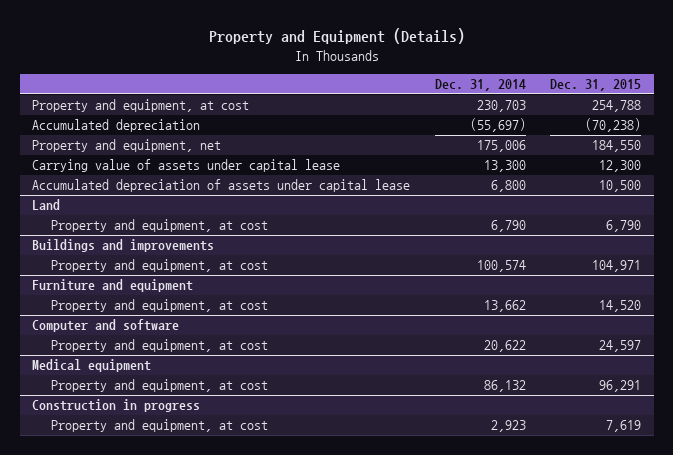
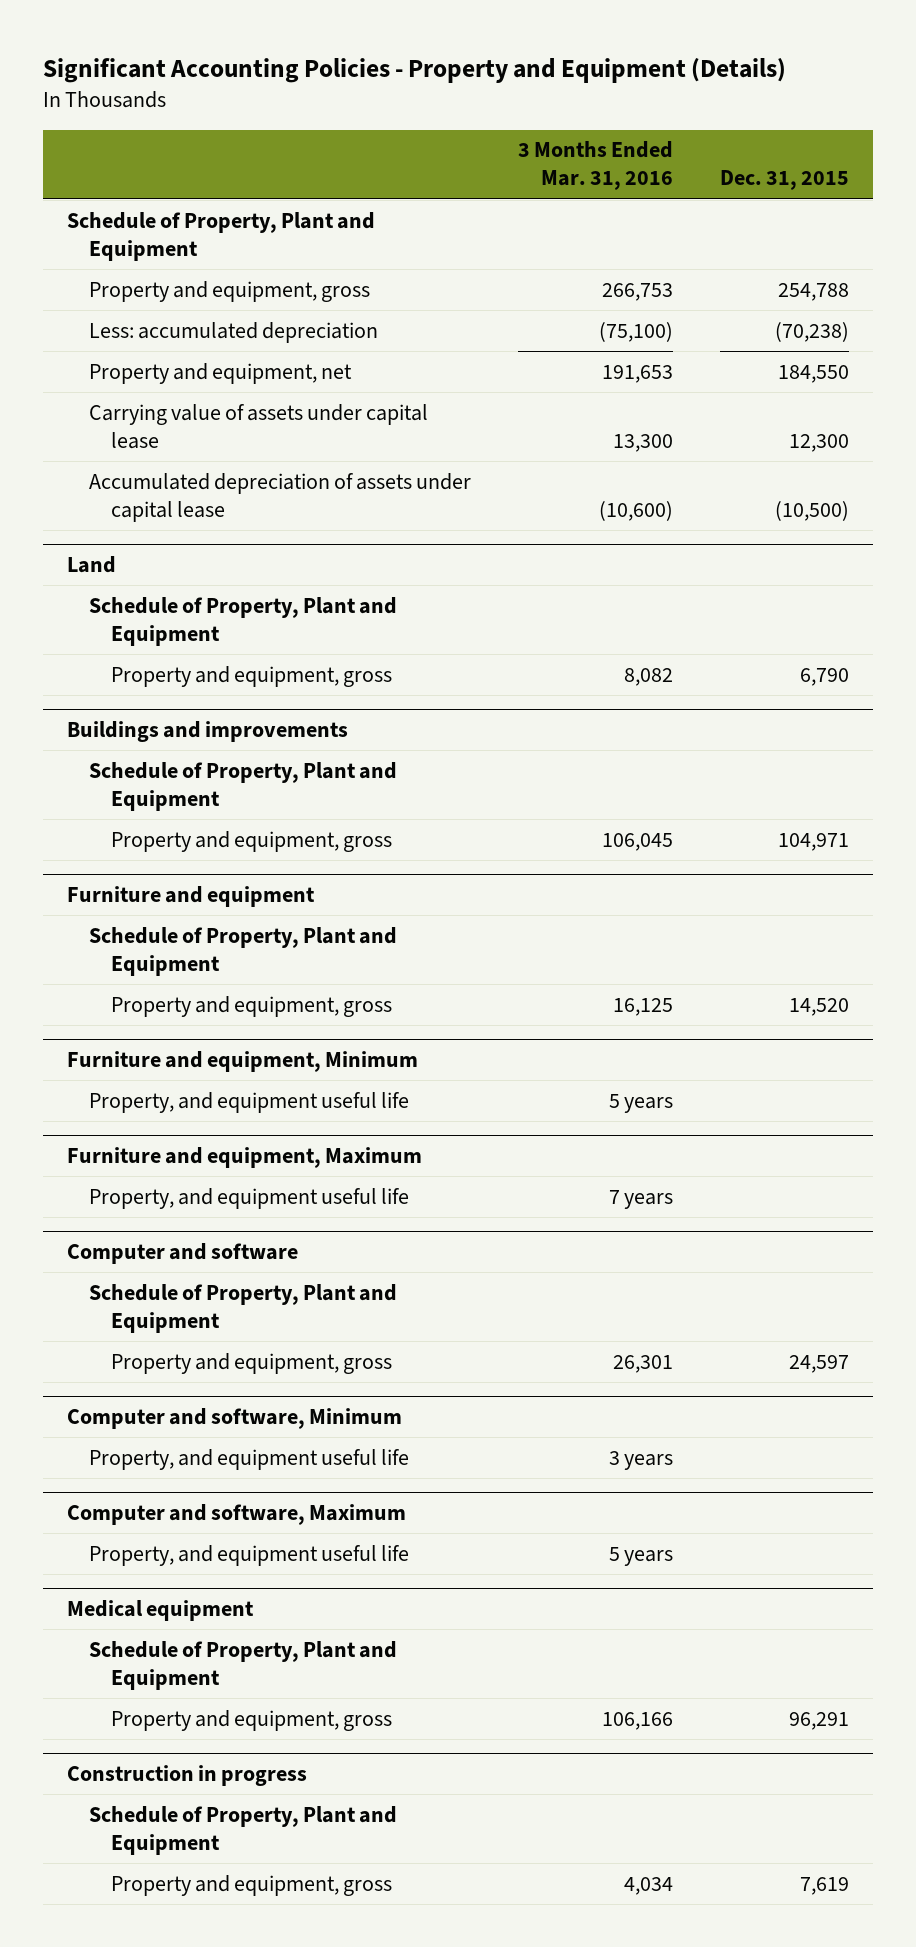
[208,28,465,45] Property and Equipment (Details) -> [42,58,786,84] Significant Accounting Policies - Property and Equipment (Details)
[434,79,526,92] Dec. 31, 2014 -> none
none -> [517,141,673,191] 3 Months Ended Mar. 31, 2016
none -> [66,211,375,261] Schedule of Property, Plant and Equipment
[31,99,249,113] Property and equipment, at cost -> [88,280,370,302] Property and equipment, gross
[31,119,200,133] Accumulated depreciation -> [88,321,378,343] Less: accumulated depreciation
[599,180,642,193] 10,500 -> [775,500,850,521] (10,500)
none -> [88,596,397,646] Schedule of Property, Plant and Equipment
[50,219,268,233] Property and equipment, at cost -> [110,665,392,687] Property and equipment, gross
none -> [88,761,397,811] Schedule of Property, Plant and Equipment
[50,259,268,273] Property and equipment, at cost -> [110,830,392,852] Property and equipment, gross
none -> [88,926,397,976] Schedule of Property, Plant and Equipment
[50,299,268,313] Property and equipment, at cost -> [110,995,392,1017] Property and equipment, gross
none -> [66,1050,418,1072] Furniture and equipment, Minimum
none -> [88,1091,409,1113] Property, and equipment useful life
none -> [66,1146,422,1168] Furniture and equipment, Maximum
none -> [88,1187,409,1209] Property, and equipment useful life
none -> [88,1283,397,1333] Schedule of Property, Plant and Equipment
[50,339,268,353] Property and equipment, at cost -> [110,1352,392,1374] Property and equipment, gross
none -> [66,1407,402,1429] Computer and software, Minimum
none -> [88,1448,409,1470] Property, and equipment useful life
none -> [66,1503,406,1525] Computer and software, Maximum
none -> [88,1544,409,1566] Property, and equipment useful life
none -> [88,1640,397,1690] Schedule of Property, Plant and Equipment
[50,379,268,393] Property and equipment, at cost -> [110,1709,392,1731] Property and equipment, gross
none -> [88,1805,397,1855] Schedule of Property, Plant and Equipment
[50,419,268,433] Property and equipment, at cost -> [110,1874,392,1896] Property and equipment, gross

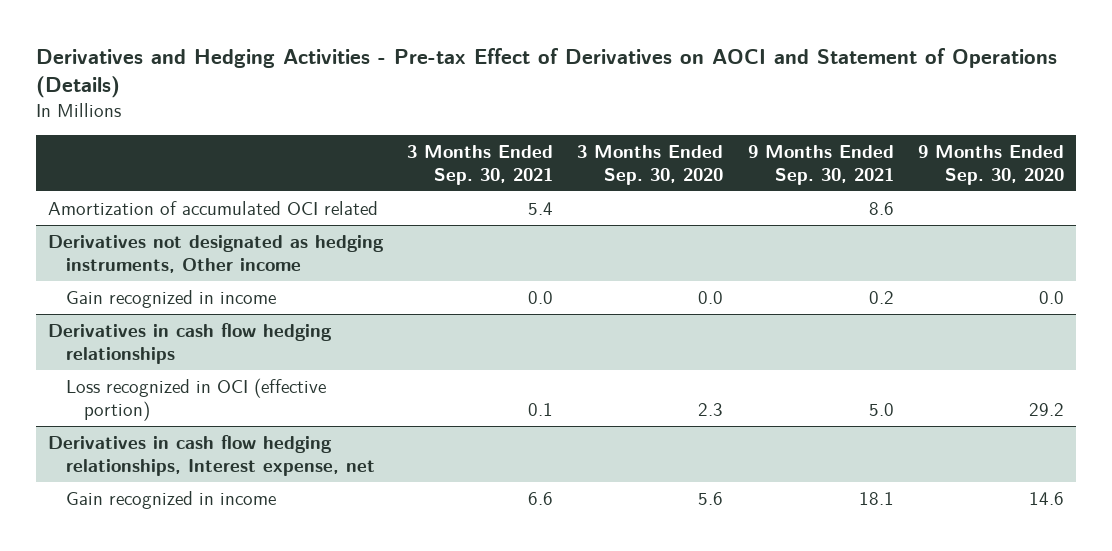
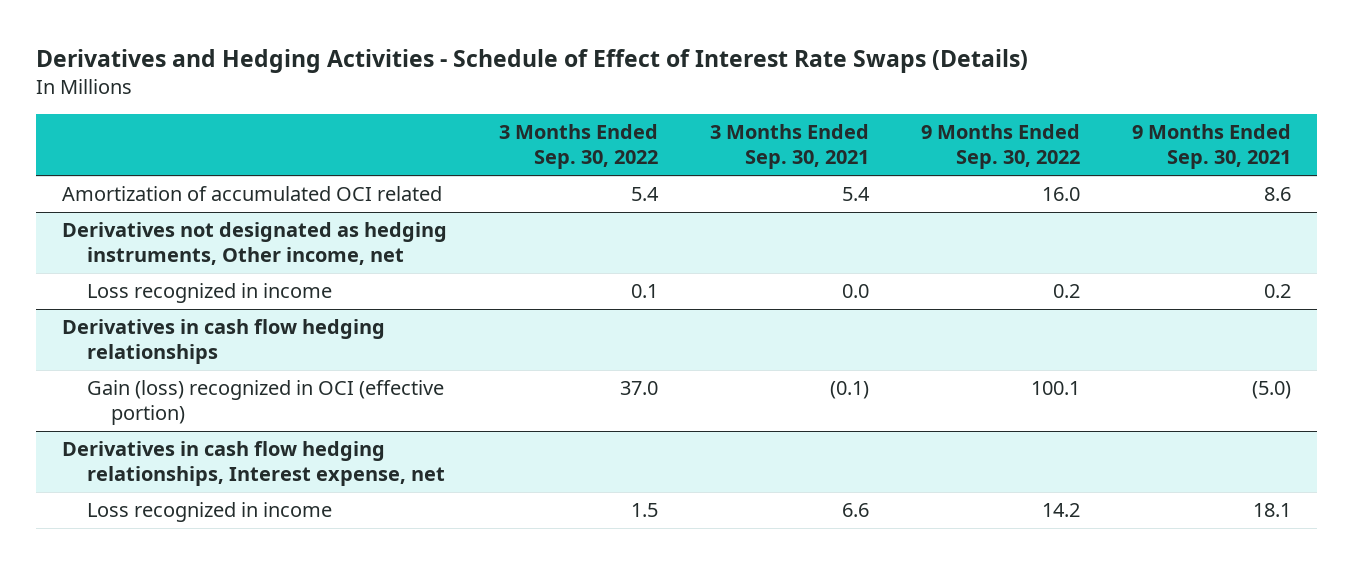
[35,47,1057,99] Derivatives and Hedging Activities - Pre-tax Effect of Derivatives on AOCI and Statement of Operations (Details) -> [36,49,1029,74] Derivatives and Hedging Activities - Schedule of Effect of Interest Rate Swaps (Details)
[577,145,724,186] 3 Months Ended Sep. 30, 2020 -> none
[917,145,1064,186] 9 Months Ended Sep. 30, 2020 -> none
none -> [499,124,659,170] 3 Months Ended Sep. 30, 2022
none -> [921,124,1081,170] 9 Months Ended Sep. 30, 2022
[47,234,384,273] Derivatives not designated as hedging instruments, Other income -> [62,222,448,266] Derivatives not designated as hedging instruments, Other income, net
[66,289,277,308] Gain recognized in income -> [86,283,332,304] Loss recognized in income
[66,377,327,421] Loss recognized in OCI (effective portion) -> [86,380,444,426] Gain (loss) recognized in OCI (effective portion)
[528,402,554,416] 0.1 -> [830,381,870,400] (0.1)
[868,402,894,416] 5.0 -> [1252,381,1292,400] (5.0)
[66,490,277,509] Gain recognized in income -> [86,502,332,523] Loss recognized in income

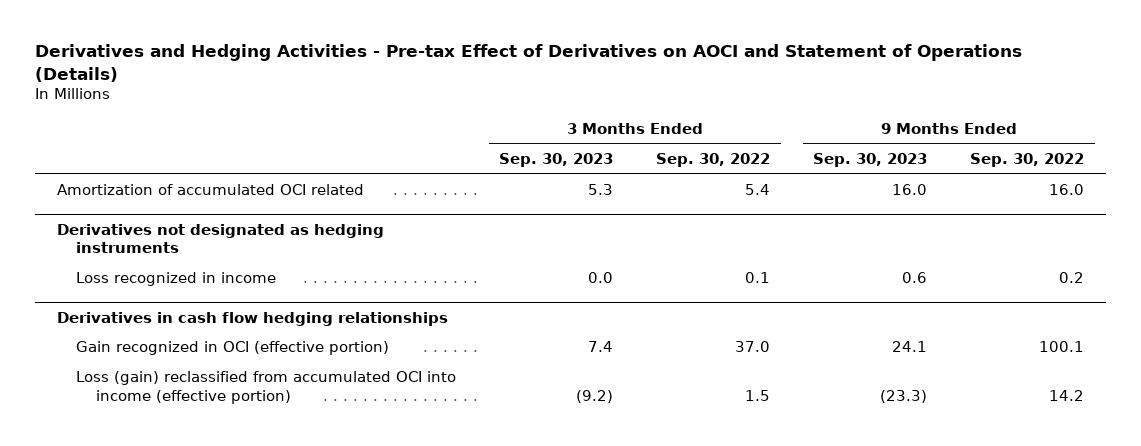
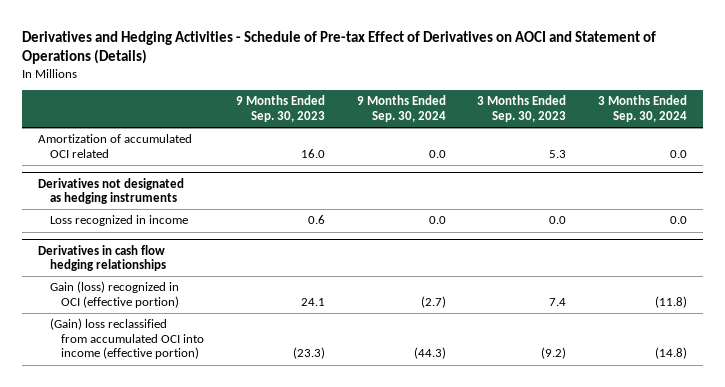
[35,44,1023,82] Derivatives and Hedging Activities - Pre-tax Effect of Derivatives on AOCI and Statement of Operations (Details) -> [22,30,657,64] Derivatives and Hedging Activities - Schedule of Pre-tax Effect of Derivatives on AOCI and Statement of Operations (Details)
[656,153,771,168] Sep. 30, 2022 -> none
[970,153,1085,168] Sep. 30, 2022 -> none
none -> [356,95,446,122] 9 Months Ended Sep. 30, 2024
none -> [598,95,688,122] 3 Months Ended Sep. 30, 2024
[76,341,390,356] Gain recognized in OCI (effective portion) -> [49,281,180,308] Gain (loss) recognized in OCI (effective portion)
[76,371,457,405] Loss (gain) reclassified from accumulated OCI into income (effective portion) -> [49,318,205,360] (Gain) loss reclassified from accumulated OCI into income (effective portion)

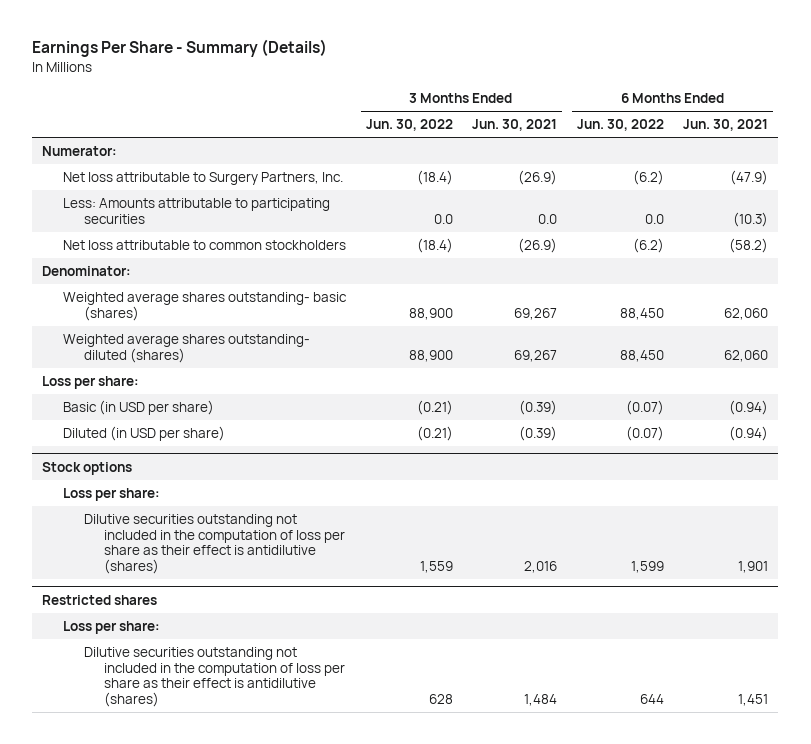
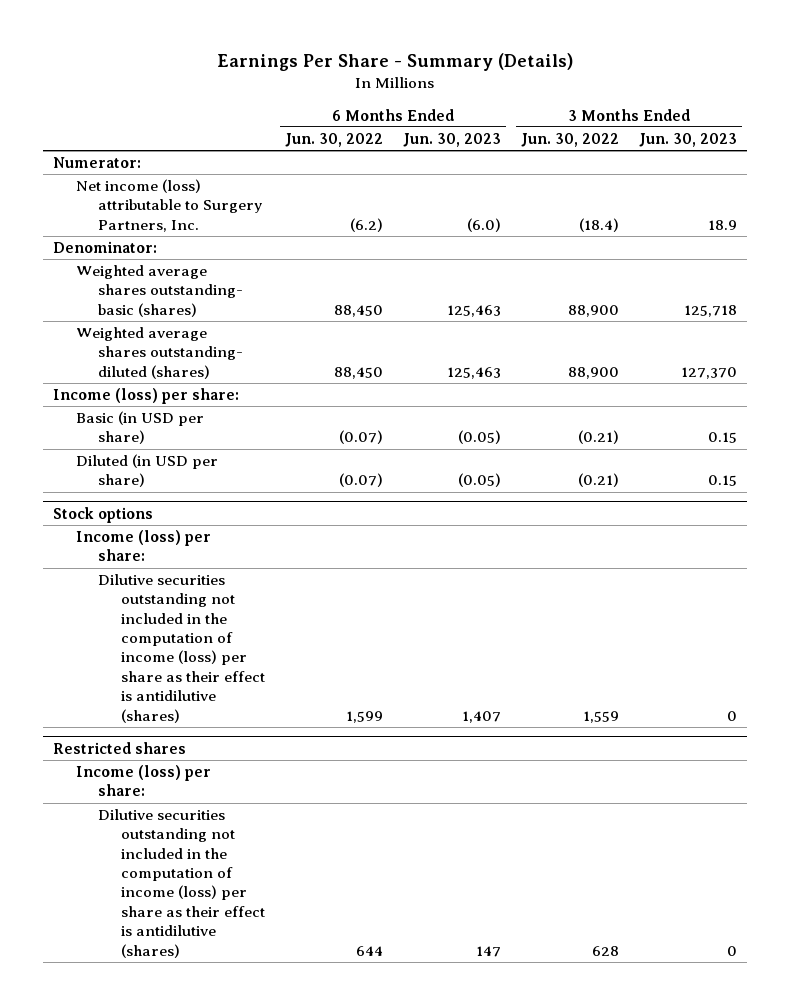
[472,118,558,131] Jun. 30, 2021 -> none
[683,118,769,131] Jun. 30, 2021 -> none
none -> [402,132,501,147] Jun. 30, 2023
none -> [638,132,737,147] Jun. 30, 2023
[63,197,331,224] Less: Amounts attributable to participating securities -> none
[63,239,347,250] Net loss attributable to common stockholders -> none
[63,171,344,185] Net loss attributable to Surgery Partners, Inc. -> [75,178,263,232] Net income (loss) attributable to Surgery Partners, Inc.
[42,375,140,389] Loss per share: -> [53,387,240,404] Income (loss) per share:
[63,487,161,501] Loss per share: -> [75,529,211,562] Income (loss) per share:
[83,513,346,574] Dilutive securities outstanding not included in the computation of loss per share as their effect is antidilutive (shares) -> [98,573,265,723] Dilutive securities outstanding not included in the computation of income (loss) per share as their effect is antidilutive (shares)
[63,620,161,634] Loss per share: -> [75,764,211,797] Income (loss) per share:
[83,646,346,707] Dilutive securities outstanding not included in the computation of loss per share as their effect is antidilutive (shares) -> [98,808,265,958] Dilutive securities outstanding not included in the computation of income (loss) per share as their effect is antidilutive (shares)

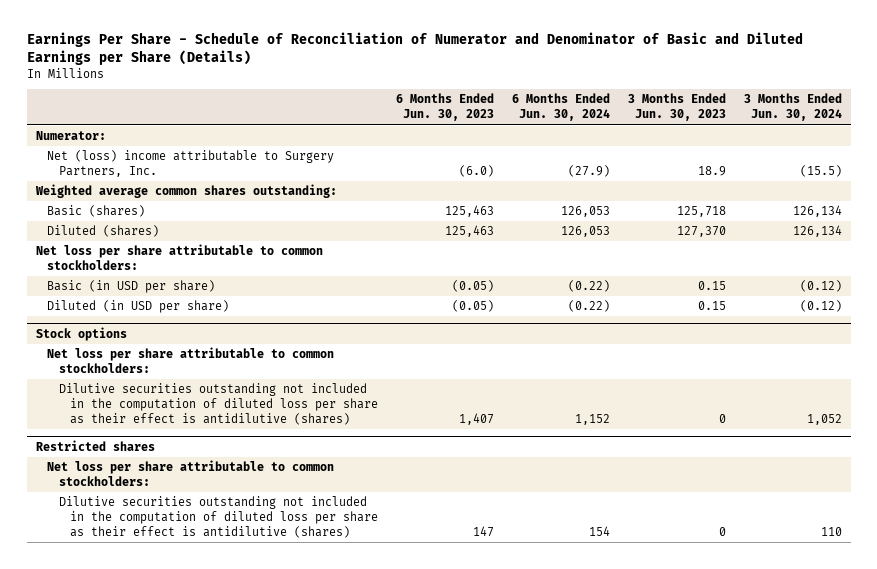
[216,53,573,72] Earnings Per Share - Summary (Details) -> [26,32,803,66] Earnings Per Share - Schedule of Reconciliation of Numerator and Denominator of Basic and Diluted Earnings per Share (Details)
[284,132,383,147] Jun. 30, 2022 -> none
[520,132,619,147] Jun. 30, 2022 -> none
none -> [512,93,611,122] 6 Months Ended Jun. 30, 2024
none -> [743,93,842,122] 3 Months Ended Jun. 30, 2024
[53,240,158,253] Denominator: -> none
[75,178,263,232] Net income (loss) attributable to Surgery Partners, Inc. -> [47,150,335,178] Net (loss) income attributable to Surgery Partners, Inc.
none -> [34,184,337,199] Weighted average common shares outstanding:
[75,264,244,317] Weighted average shares outstanding- basic (shares) -> [47,205,146,218] Basic (shares)
[75,326,244,379] Weighted average shares outstanding- diluted (shares) -> [47,225,160,238] Diluted (shares)
[53,387,240,404] Income (loss) per share: -> [35,244,323,271] Net loss per share attributable to common stockholders:
[75,529,211,562] Income (loss) per share: -> [47,347,335,374] Net loss per share attributable to common stockholders:
[98,573,265,723] Dilutive securities outstanding not included in the computation of income (loss) per share as their effect is antidilutive (shares) -> [58,383,379,426] Dilutive securities outstanding not included in the computation of diluted loss per share as their effect is antidilutive (shares)
[75,764,211,797] Income (loss) per share: -> [47,460,335,487] Net loss per share attributable to common stockholders:
[98,808,265,958] Dilutive securities outstanding not included in the computation of income (loss) per share as their effect is antidilutive (shares) -> [58,496,379,539] Dilutive securities outstanding not included in the computation of diluted loss per share as their effect is antidilutive (shares)

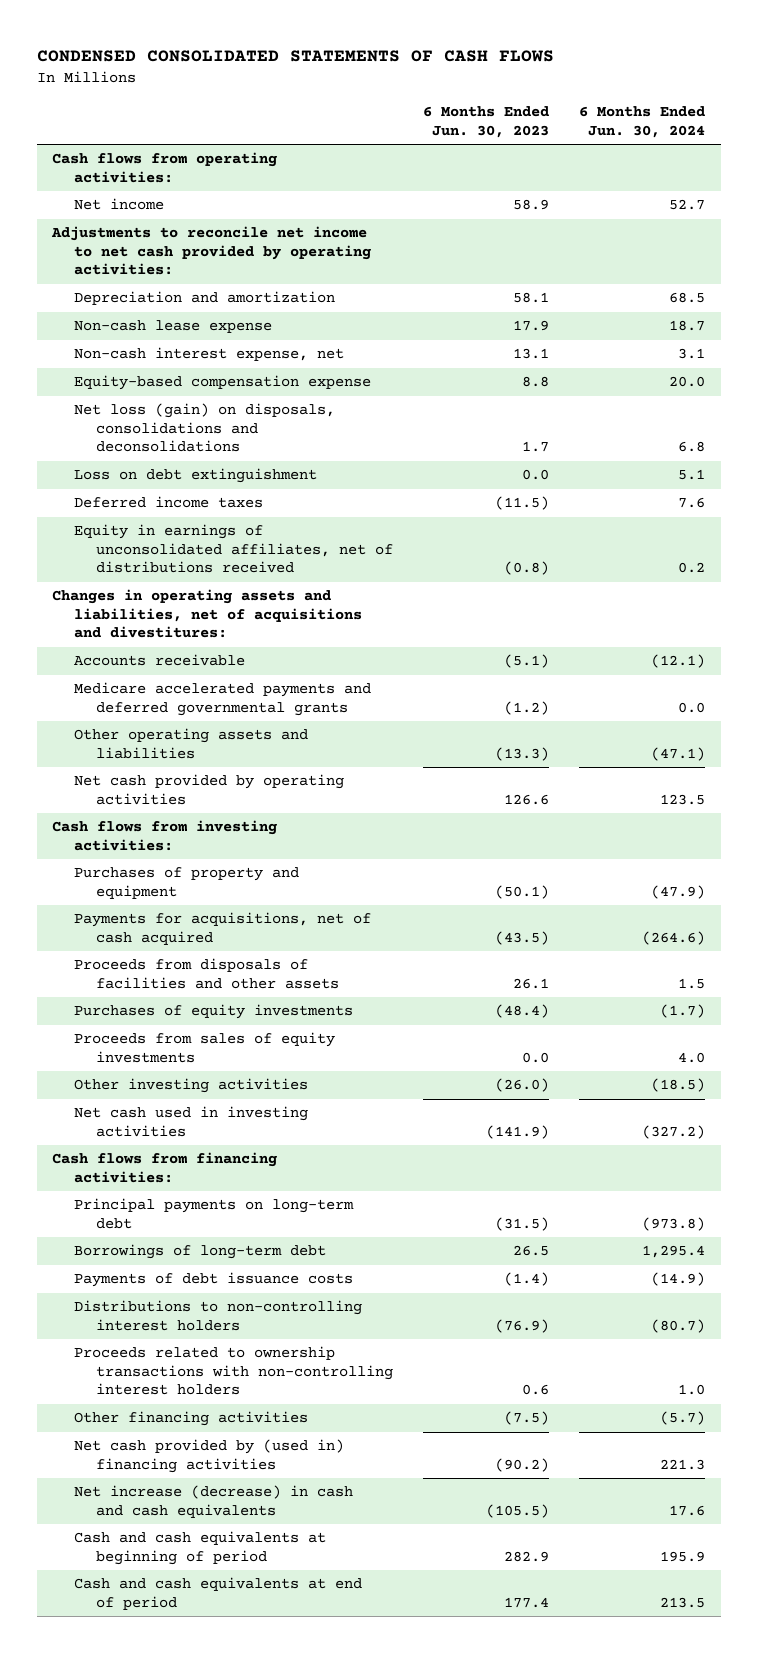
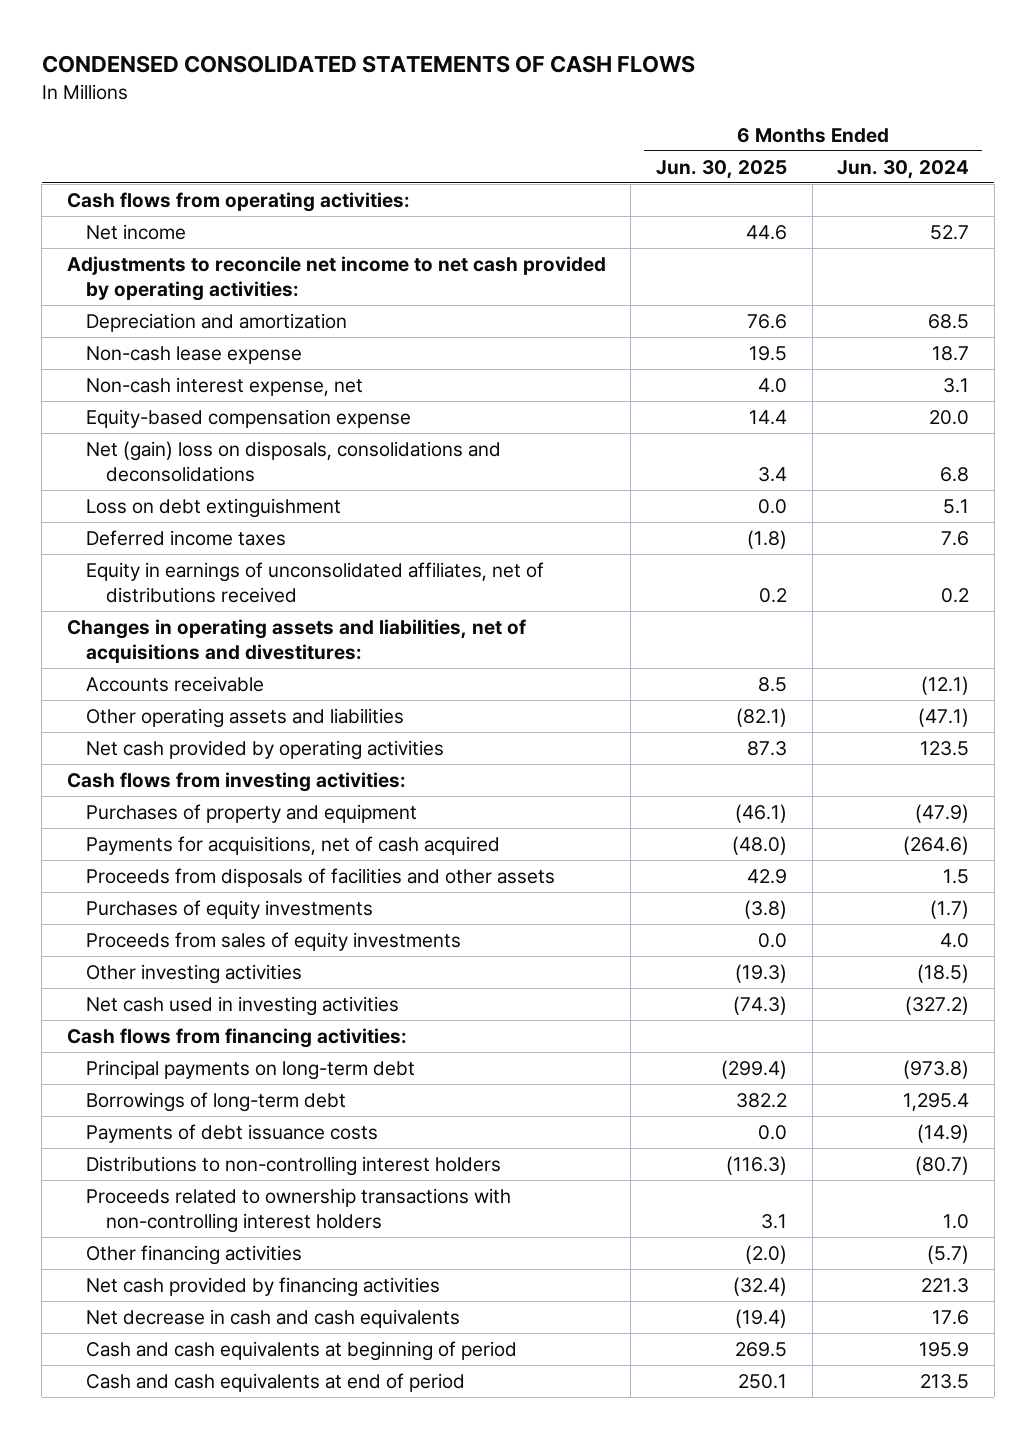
[423,106,550,138] 6 Months Ended Jun. 30, 2023 -> none
none -> [656,159,788,179] Jun. 30, 2025
[74,403,336,453] Net loss (gain) on disposals, consolidations and deconsolidations -> [86,440,502,482] Net (gain) loss on disposals, consolidations and deconsolidations
[74,682,372,716] Medicare accelerated payments and deferred governmental grants -> none
[74,1439,345,1473] Net cash provided by (used in) financing activities -> [86,1276,441,1297] Net cash provided by financing activities
[74,1485,354,1518] Net increase (decrease) in cash and cash equivalents -> [86,1308,461,1328] Net decrease in cash and cash equivalents

